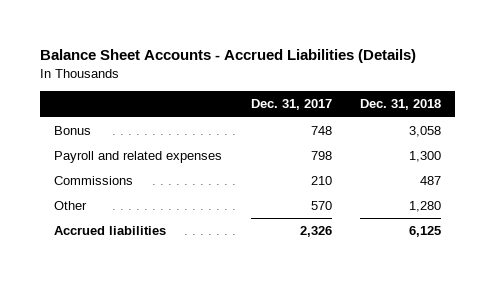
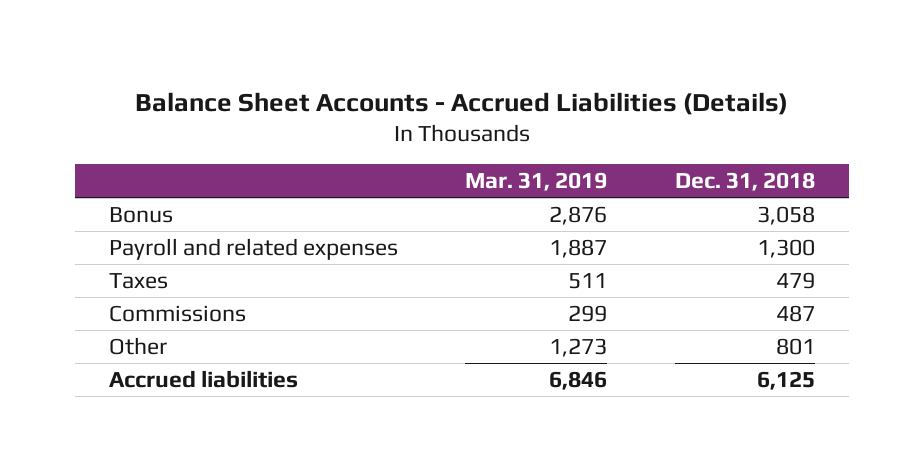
[250,99,332,111] Dec. 31, 2017 -> none
none -> [465,171,608,191] Mar. 31, 2019
none -> [108,272,168,289] Taxes
[408,201,441,213] 1,280 -> [775,337,815,355] 801

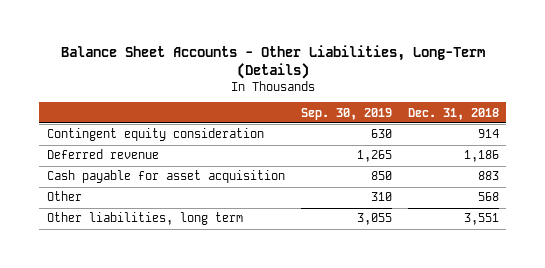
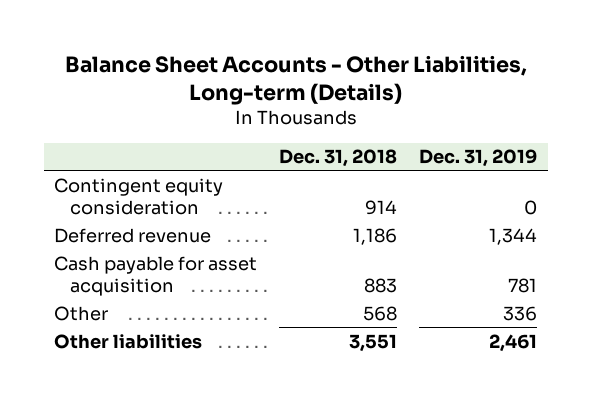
[60,44,485,80] Balance Sheet Accounts - Other Liabilities, Long-Term (Details) -> [64,54,527,105] Balance Sheet Accounts - Other Liabilities, Long-term (Details)
[300,107,392,120] Sep. 30, 2019 -> none
none -> [419,149,538,168] Dec. 31, 2019
[46,212,243,226] Other liabilities, long term -> [54,333,203,349] Other liabilities

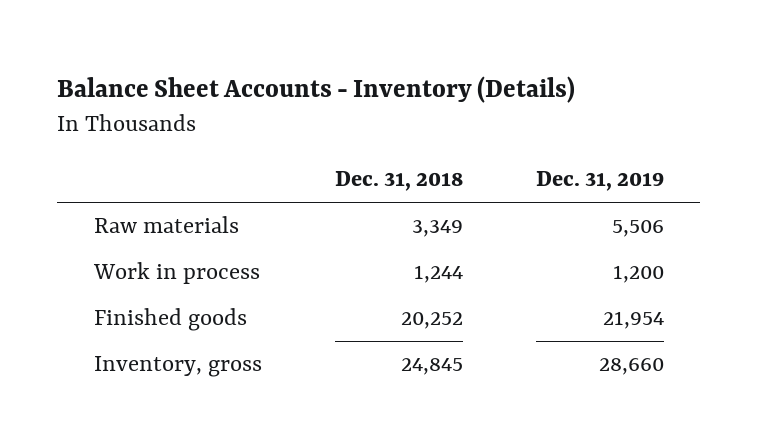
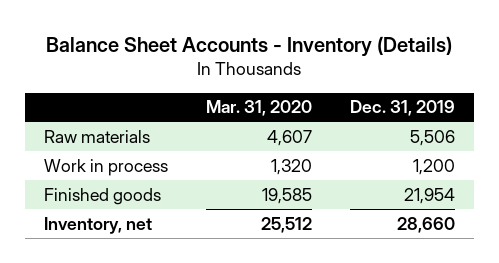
[334,171,463,192] Dec. 31, 2018 -> none
none -> [205,100,312,117] Mar. 31, 2020
[93,356,262,378] Inventory, gross -> [43,216,152,234] Inventory, net

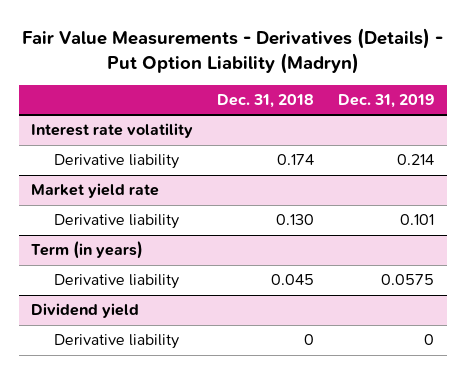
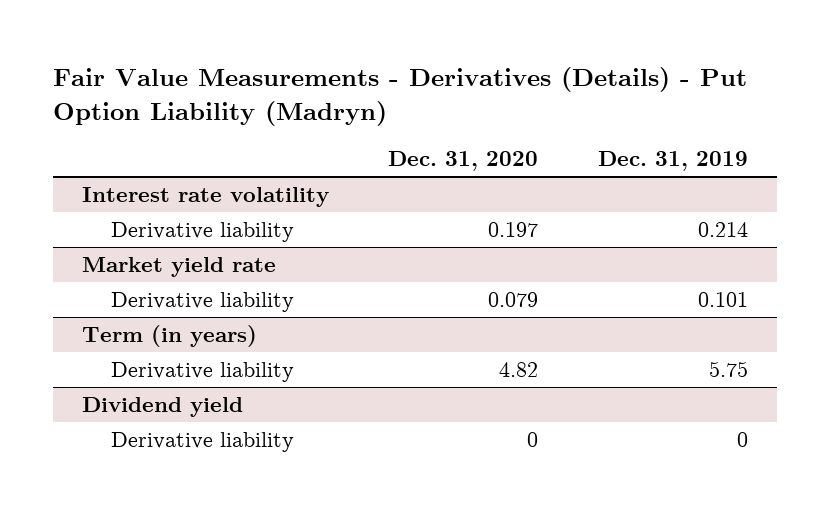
[217,94,315,109] Dec. 31, 2018 -> none
none -> [388,151,539,172] Dec. 31, 2020
[381,274,435,286] 0.0575 -> [708,360,748,377] 5.75

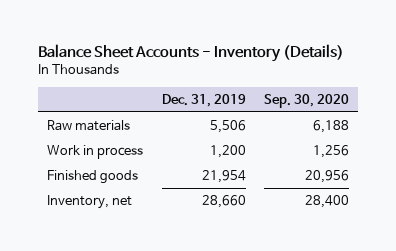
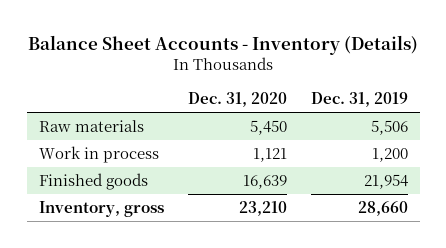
[263,93,349,108] Sep. 30, 2020 -> none
none -> [187,92,287,108] Dec. 31, 2020
[47,195,133,210] Inventory, net -> [38,201,164,218] Inventory, gross

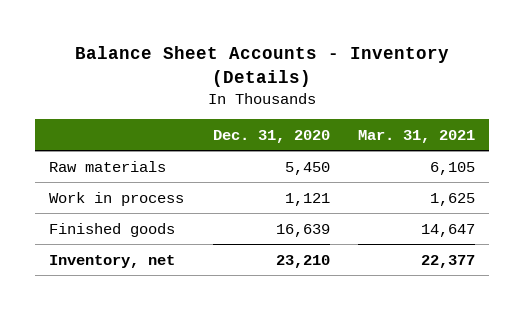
[310,92,408,108] Dec. 31, 2019 -> none
none -> [357,129,475,143] Mar. 31, 2021
[38,201,164,218] Inventory, gross -> [49,254,176,268] Inventory, net

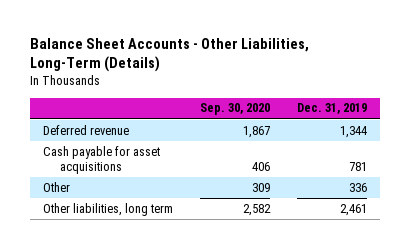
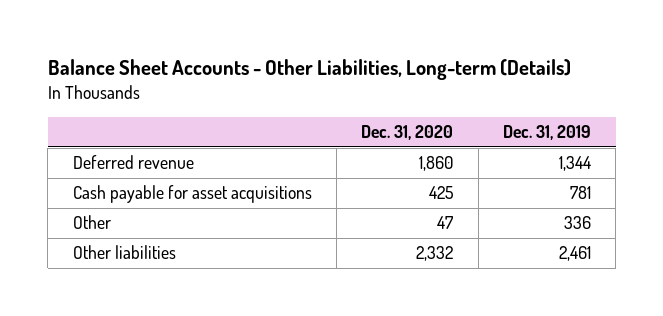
[29,37,309,73] Balance Sheet Accounts - Other Liabilities, Long-Term (Details) -> [47,59,571,81] Balance Sheet Accounts - Other Liabilities, Long-term (Details)
[199,103,270,116] Sep. 30, 2020 -> none
none -> [361,124,454,140] Dec. 31, 2020
[43,202,174,216] Other liabilities, long term -> [72,245,176,260] Other liabilities

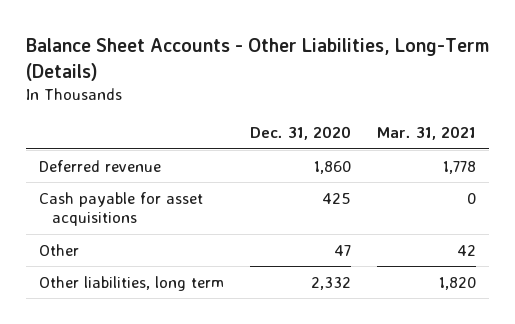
[47,59,571,81] Balance Sheet Accounts - Other Liabilities, Long-term (Details) -> [25,37,489,81] Balance Sheet Accounts - Other Liabilities, Long-Term (Details)
[502,124,591,140] Dec. 31, 2019 -> none
none -> [377,126,477,141] Mar. 31, 2021
[72,245,176,260] Other liabilities -> [39,275,225,291] Other liabilities, long term

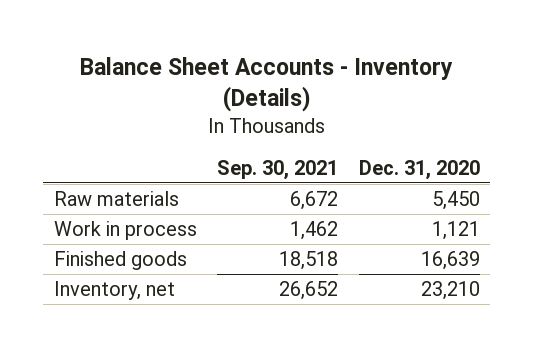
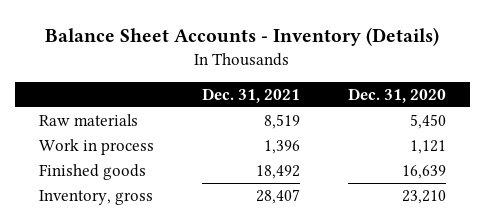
[217,159,339,180] Sep. 30, 2021 -> none
none -> [201,87,300,103] Dec. 31, 2021
[53,280,175,300] Inventory, net -> [39,189,154,205] Inventory, gross

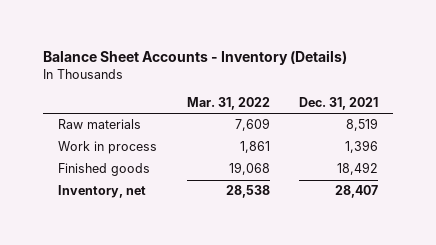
[347,87,446,103] Dec. 31, 2020 -> none
none -> [186,97,270,111] Mar. 31, 2022
[39,189,154,205] Inventory, gross -> [58,185,147,199] Inventory, net

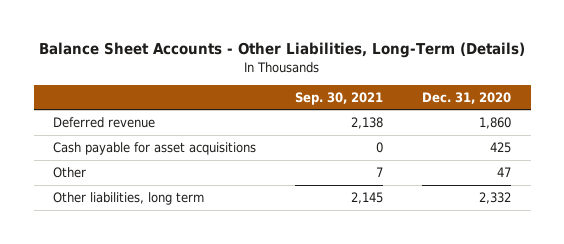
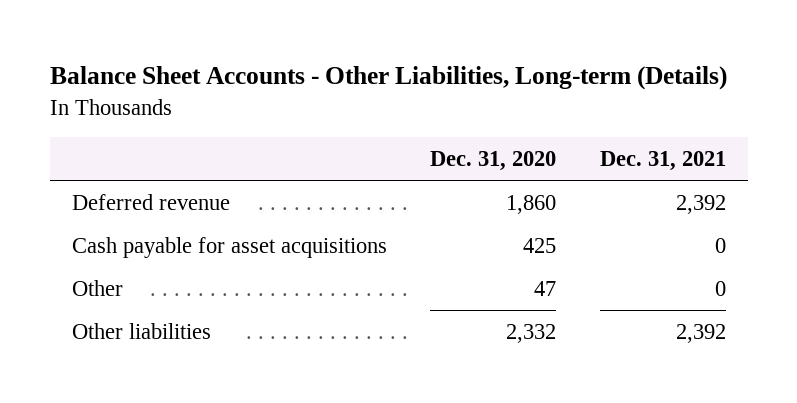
[39,42,526,59] Balance Sheet Accounts - Other Liabilities, Long-Term (Details) -> [49,66,727,91] Balance Sheet Accounts - Other Liabilities, Long-term (Details)
[295,91,384,105] Sep. 30, 2021 -> none
none -> [599,150,726,171] Dec. 31, 2021
[53,192,205,206] Other liabilities, long term -> [71,322,211,339] Other liabilities

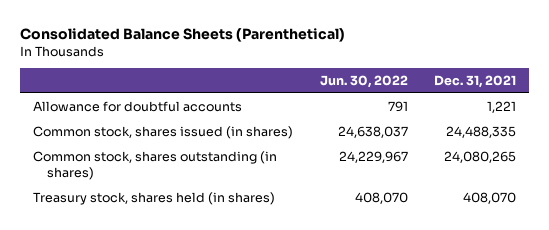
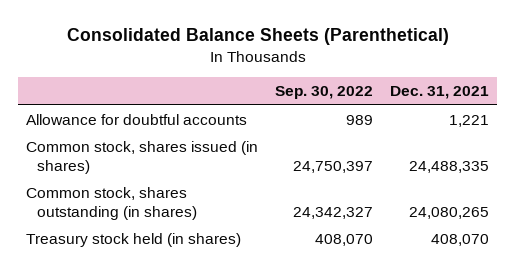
[319,75,408,89] Jun. 30, 2022 -> none
none -> [275,86,374,100] Sep. 30, 2022
[33,191,276,205] Treasury stock, shares held (in shares) -> [26,232,242,247] Treasury stock held (in shares)

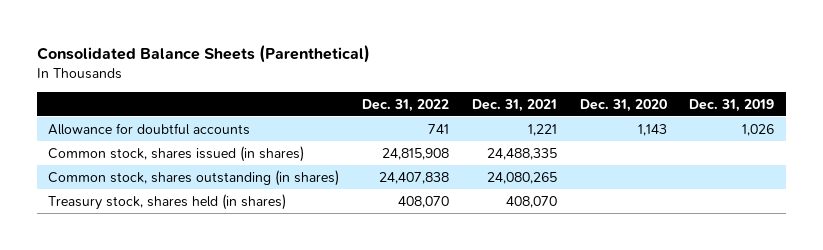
[275,86,374,100] Sep. 30, 2022 -> none
none -> [362,98,450,112] Dec. 31, 2022
none -> [579,98,667,112] Dec. 31, 2020
none -> [689,98,775,112] Dec. 31, 2019
[26,232,242,247] Treasury stock held (in shares) -> [48,193,287,210] Treasury stock, shares held (in shares)

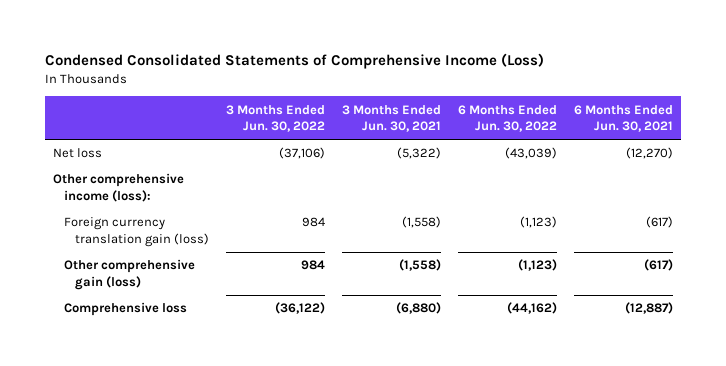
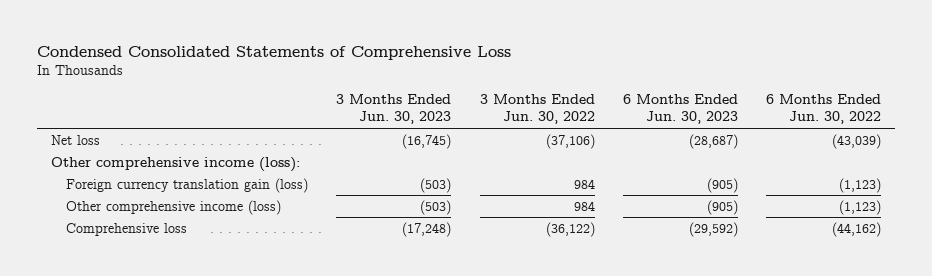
[44,53,544,70] Condensed Consolidated Statements of Comprehensive Income (Loss) -> [36,46,511,61] Condensed Consolidated Statements of Comprehensive Loss
[341,104,441,133] 3 Months Ended Jun. 30, 2021 -> none
[573,104,673,133] 6 Months Ended Jun. 30, 2021 -> none
none -> [336,94,452,125] 3 Months Ended Jun. 30, 2023
none -> [623,94,739,125] 6 Months Ended Jun. 30, 2023
[64,259,196,290] Other comprehensive gain (loss) -> [66,199,282,215] Other comprehensive income (loss)

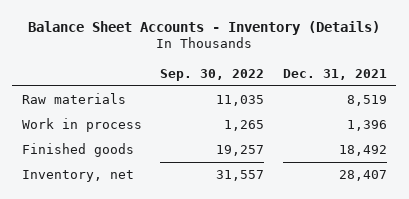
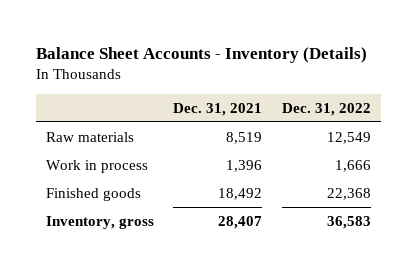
[160,68,265,81] Sep. 30, 2022 -> none
none -> [282,102,372,116] Dec. 31, 2022
[21,170,134,183] Inventory, net -> [45,215,154,229] Inventory, gross

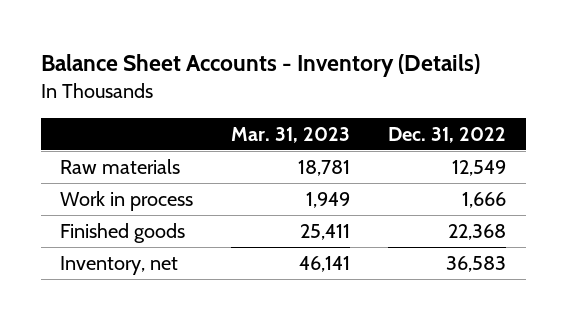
[173,102,263,116] Dec. 31, 2021 -> none
none -> [231,126,351,143] Mar. 31, 2023
[45,215,154,229] Inventory, gross -> [59,255,178,275] Inventory, net

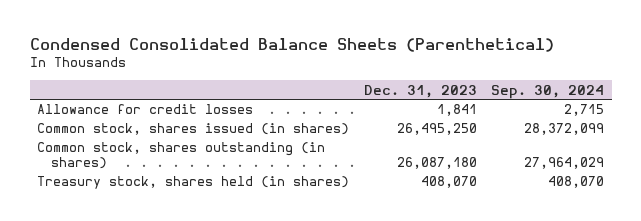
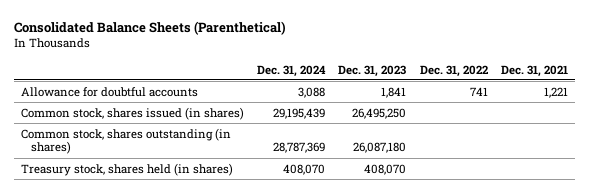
[29,37,554,52] Condensed Consolidated Balance Sheets (Parenthetical) -> [14,20,287,35] Consolidated Balance Sheets (Parenthetical)
[491,84,605,99] Sep. 30, 2024 -> none
none -> [257,64,327,77] Dec. 31, 2024
none -> [419,64,488,77] Dec. 31, 2022
none -> [500,64,568,77] Dec. 31, 2021
[37,104,254,115] Allowance for credit losses -> [20,86,198,97] Allowance for doubtful accounts

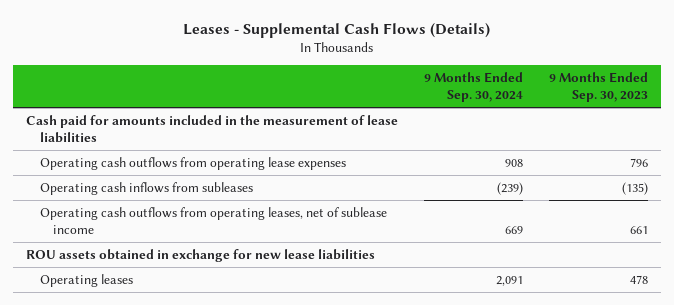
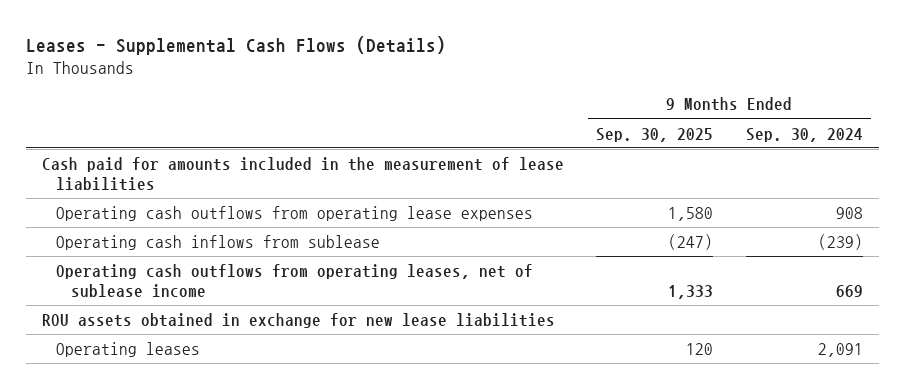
[548,72,648,103] 9 Months Ended Sep. 30, 2023 -> none
none -> [596,127,714,142] Sep. 30, 2025
[39,181,253,195] Operating cash inflows from subleases -> [56,234,381,250] Operating cash inflows from sublease

